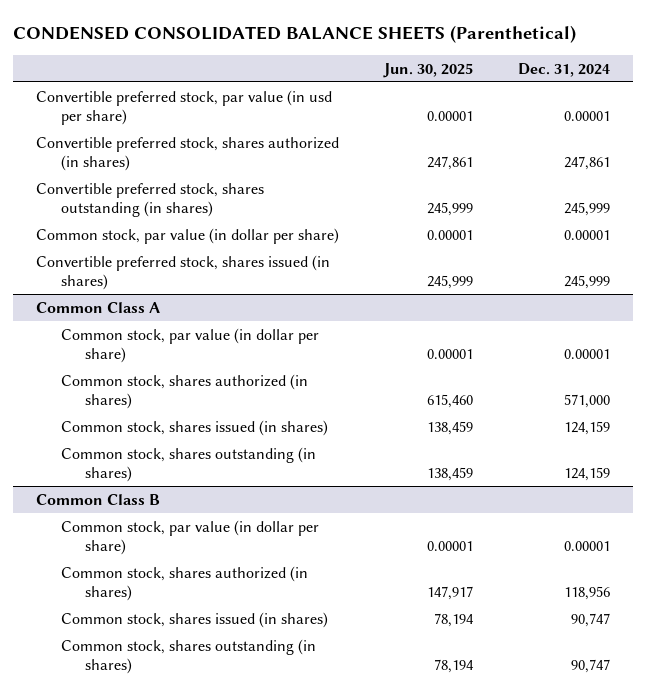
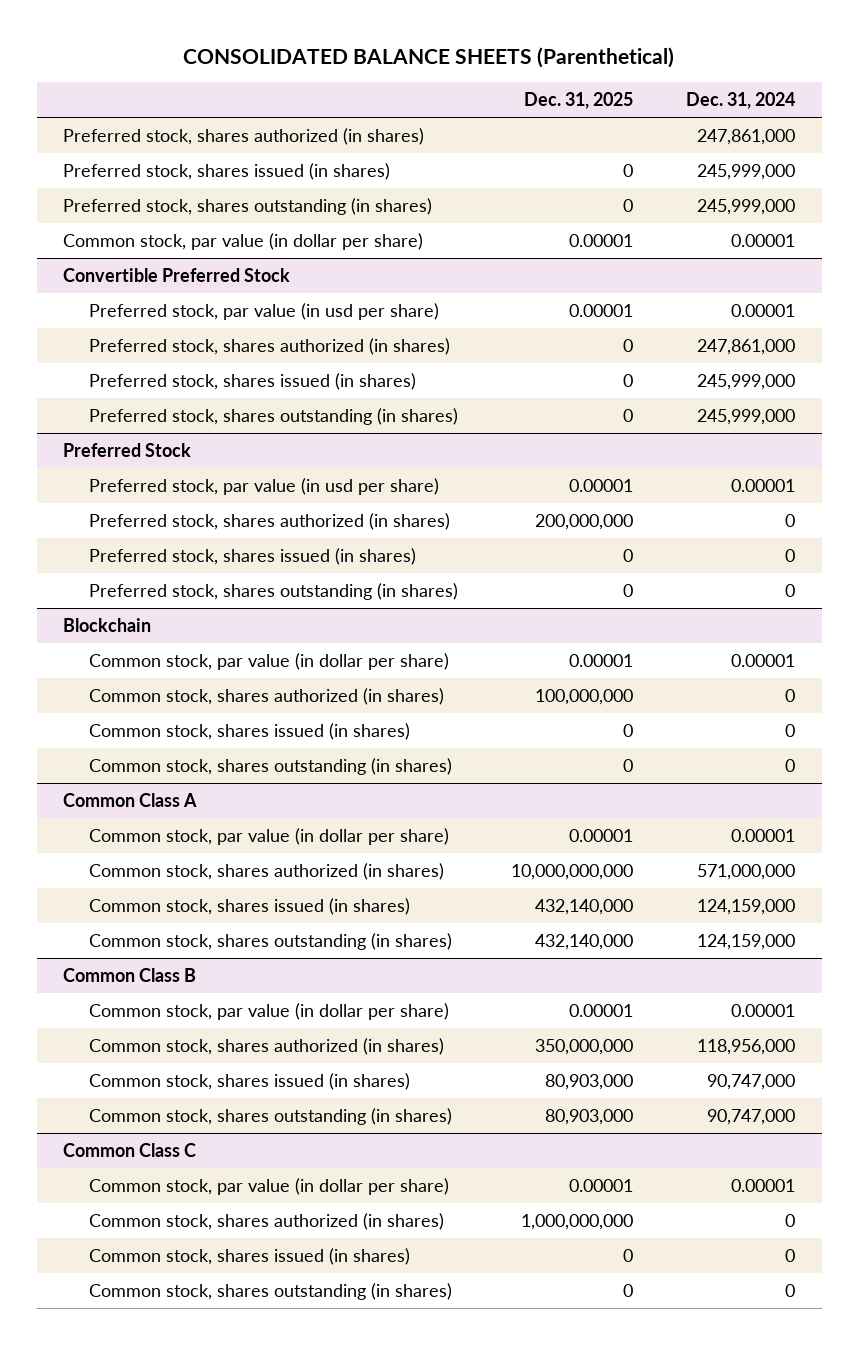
[13,24,577,43] CONDENSED CONSOLIDATED BALANCE SHEETS (Parenthetical) -> [183,47,675,69] CONSOLIDATED BALANCE SHEETS (Parenthetical)
[383,62,474,78] Jun. 30, 2025 -> none
none -> [523,92,633,110] Dec. 31, 2025
[36,89,333,125] Convertible preferred stock, par value (in usd per share) -> none
[36,136,340,171] Convertible preferred stock, shares authorized (in shares) -> [63,127,425,145] Preferred stock, shares authorized (in shares)
[564,155,611,170] 247,861 -> [697,128,796,145] 247,861,000
none -> [63,162,391,180] Preferred stock, shares issued (in shares)
[36,182,265,217] Convertible preferred stock, shares outstanding (in shares) -> [63,197,433,215] Preferred stock, shares outstanding (in shares)
[564,201,611,216] 245,999 -> [697,198,796,215] 245,999,000
none -> [63,267,291,282] Convertible Preferred Stock
none -> [88,302,439,320] Preferred stock, par value (in usd per share)
none -> [88,337,450,355] Preferred stock, shares authorized (in shares)
[36,254,331,290] Convertible preferred stock, shares issued (in shares) -> [88,372,416,390] Preferred stock, shares issued (in shares)
[564,274,611,289] 245,999 -> [697,373,796,390] 245,999,000
none -> [88,407,458,425] Preferred stock, shares outstanding (in shares)
none -> [63,442,192,457] Preferred Stock
none -> [88,477,439,495] Preferred stock, par value (in usd per share)
none -> [88,512,450,530] Preferred stock, shares authorized (in shares)
none -> [88,547,416,565] Preferred stock, shares issued (in shares)
none -> [88,582,458,600] Preferred stock, shares outstanding (in shares)
none -> [63,617,152,632] Blockchain
none -> [88,652,449,670] Common stock, par value (in dollar per share)
none -> [88,687,444,705] Common stock, shares authorized (in shares)
none -> [88,722,410,740] Common stock, shares issued (in shares)
none -> [88,757,452,775] Common stock, shares outstanding (in shares)
[564,393,611,408] 571,000 -> [697,863,796,880] 571,000,000
[564,420,611,435] 124,159 -> [697,898,796,915] 124,159,000
[564,466,611,481] 124,159 -> [697,933,796,950] 124,159,000
[564,585,611,600] 118,956 -> [697,1038,796,1055] 118,956,000
[571,612,611,627] 90,747 -> [707,1073,796,1090] 90,747,000
[571,658,611,673] 90,747 -> [707,1108,796,1125] 90,747,000
none -> [63,1142,197,1157] Common Class C
none -> [88,1177,449,1195] Common stock, par value (in dollar per share)
none -> [88,1212,444,1230] Common stock, shares authorized (in shares)
none -> [88,1247,410,1265] Common stock, shares issued (in shares)
none -> [88,1282,452,1300] Common stock, shares outstanding (in shares)

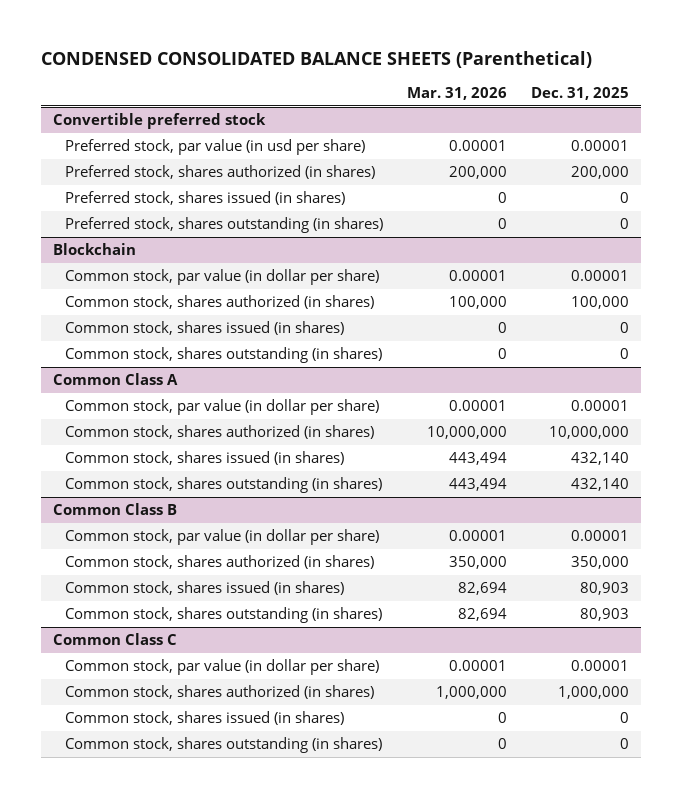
[183,47,675,69] CONSOLIDATED BALANCE SHEETS (Parenthetical) -> [41,50,593,68] CONDENSED CONSOLIDATED BALANCE SHEETS (Parenthetical)
[686,92,796,110] Dec. 31, 2024 -> none
none -> [407,87,508,101] Mar. 31, 2026
[63,127,425,145] Preferred stock, shares authorized (in shares) -> none
[63,162,391,180] Preferred stock, shares issued (in shares) -> none
[63,197,433,215] Preferred stock, shares outstanding (in shares) -> none
[63,232,424,250] Common stock, par value (in dollar per share) -> none
[63,267,291,282] Convertible Preferred Stock -> none
[88,302,439,320] Preferred stock, par value (in usd per share) -> none
[88,337,450,355] Preferred stock, shares authorized (in shares) -> none
[88,372,416,390] Preferred stock, shares issued (in shares) -> none
[88,407,458,425] Preferred stock, shares outstanding (in shares) -> none
[63,442,192,457] Preferred Stock -> [52,113,266,130] Convertible preferred stock
[534,513,633,530] 200,000,000 -> [571,166,630,180] 200,000
[534,688,633,705] 100,000,000 -> [571,296,630,310] 100,000
[510,863,633,880] 10,000,000,000 -> [549,426,630,440] 10,000,000
[534,898,633,915] 432,140,000 -> [571,452,630,466] 432,140
[534,933,633,950] 432,140,000 -> [571,478,630,492] 432,140
[534,1038,633,1055] 350,000,000 -> [571,556,630,570] 350,000
[544,1073,633,1090] 80,903,000 -> [580,582,630,596] 80,903
[544,1108,633,1125] 80,903,000 -> [580,608,630,622] 80,903
[520,1213,633,1230] 1,000,000,000 -> [558,686,630,700] 1,000,000

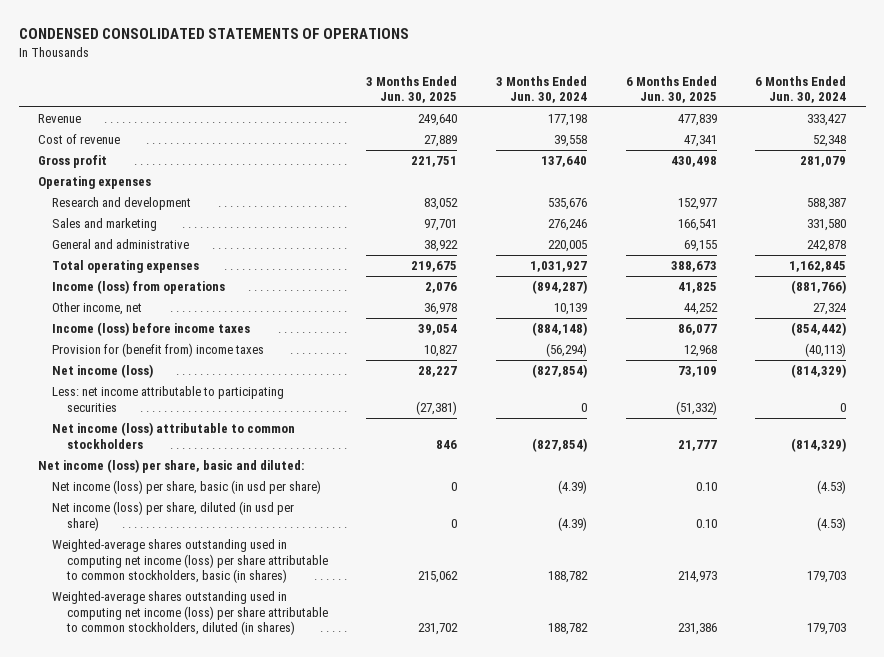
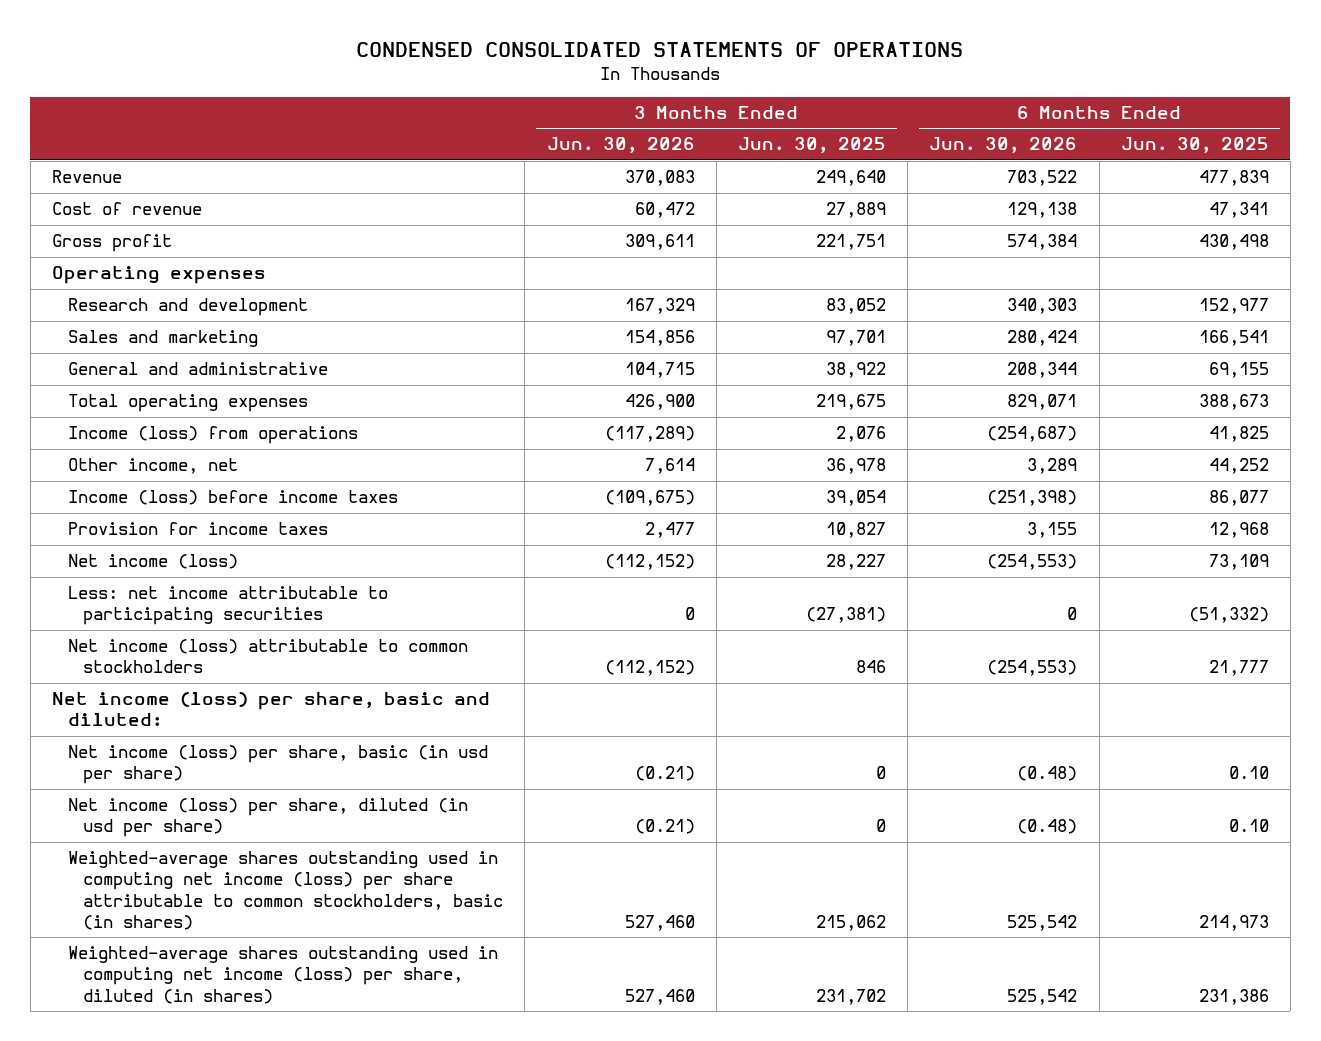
[496,75,588,103] 3 Months Ended Jun. 30, 2024 -> none
[755,75,847,103] 6 Months Ended Jun. 30, 2024 -> none
none -> [546,137,695,154] Jun. 30, 2026
none -> [929,137,1078,154] Jun. 30, 2026
[52,343,265,358] Provision for (benefit from) income taxes -> [67,522,328,536] Provision for income taxes
[52,591,328,635] Weighted-average shares outstanding used in computing net income (loss) per share attributable to common stockholders, diluted (in shares) -> [67,946,498,1004] Weighted-average shares outstanding used in computing net income (loss) per share, diluted (in shares)

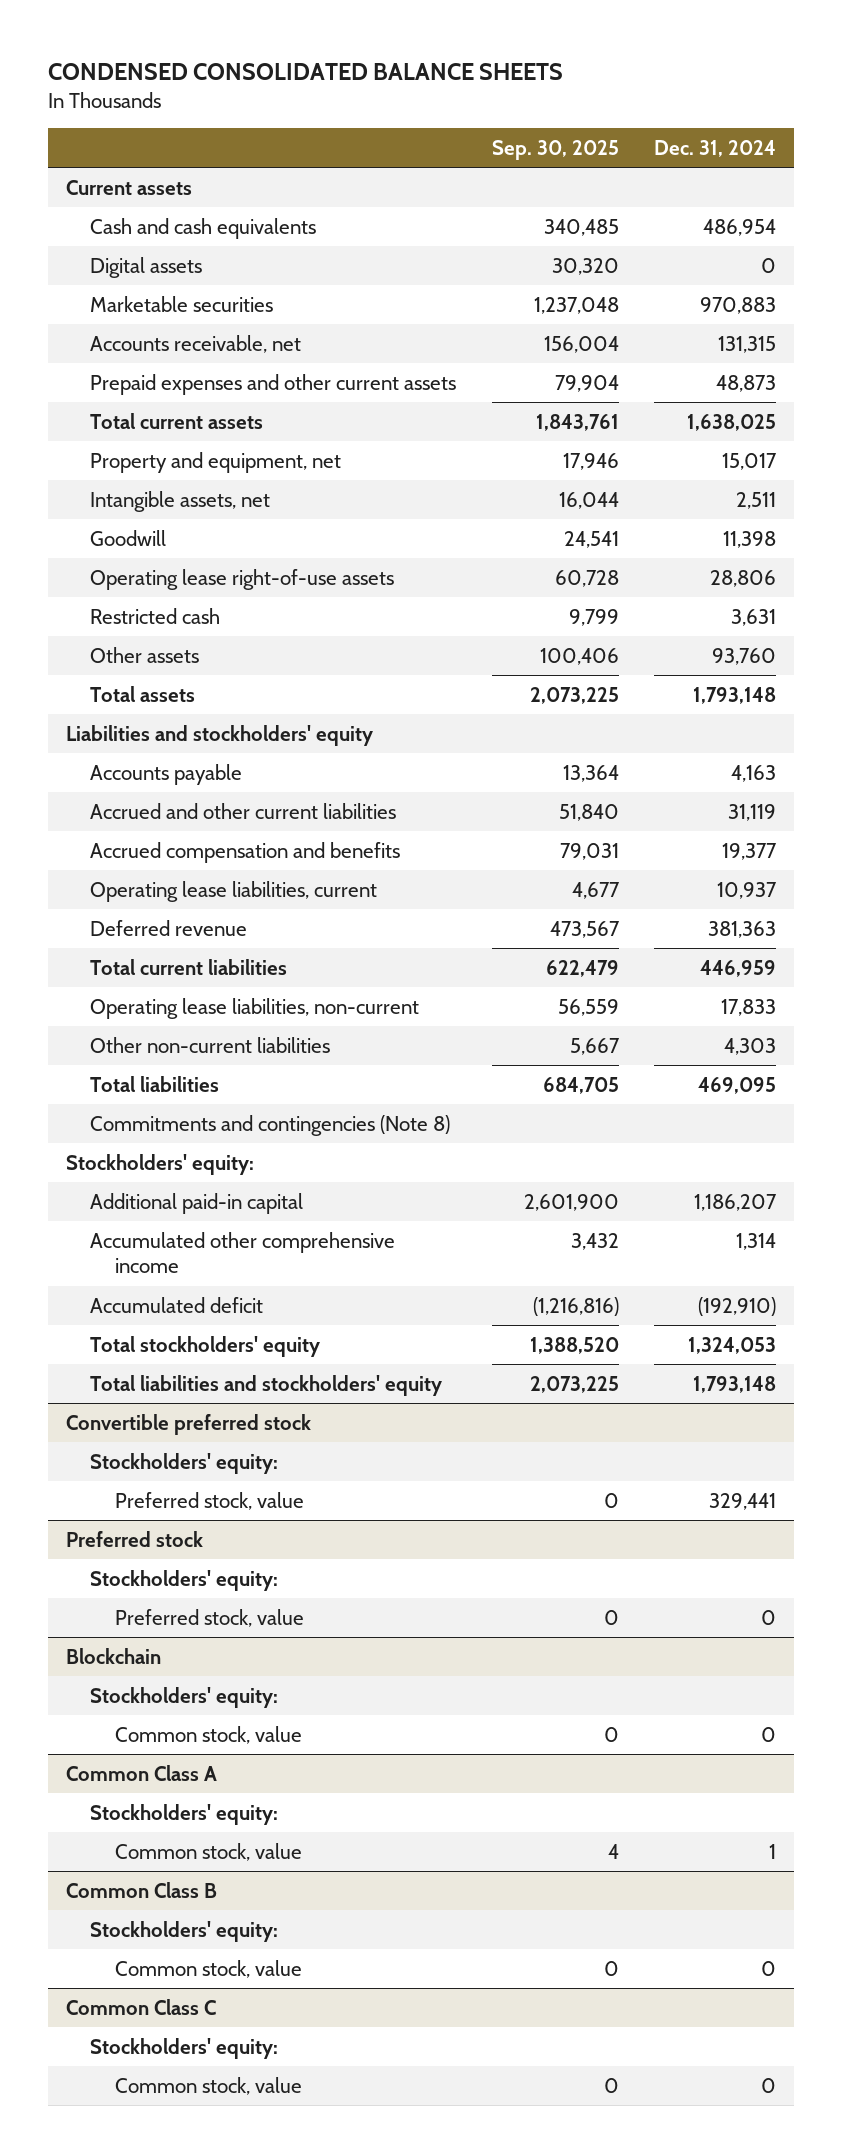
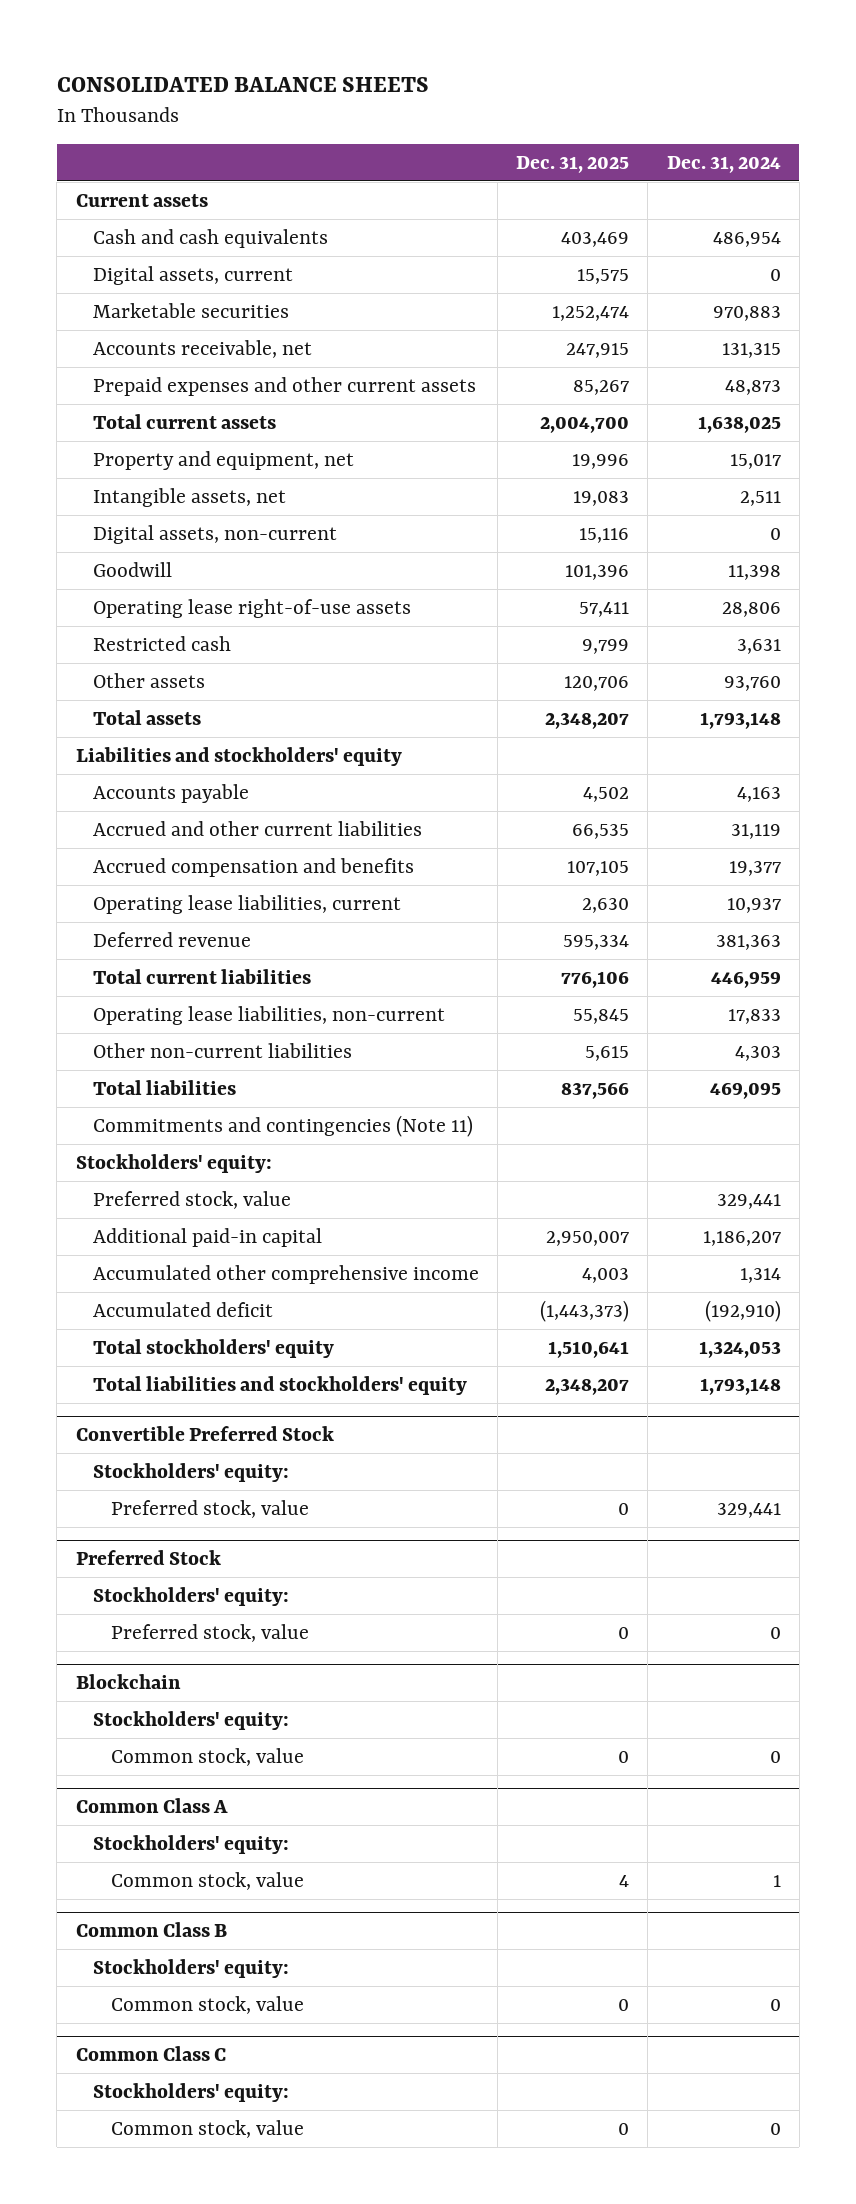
[48,63,564,81] CONDENSED CONSOLIDATED BALANCE SHEETS -> [56,76,429,92] CONSOLIDATED BALANCE SHEETS
[491,139,619,160] Sep. 30, 2025 -> none
none -> [516,156,630,174] Dec. 31, 2025
[90,256,203,278] Digital assets -> [93,265,294,285] Digital assets, current
none -> [93,524,338,544] Digital assets, non-current
[90,1114,451,1136] Commitments and contingencies (Note 8) -> [93,1114,474,1137] Commitments and contingencies (Note 11)
none -> [93,1190,292,1209] Preferred stock, value
[65,1413,311,1435] Convertible preferred stock -> [75,1425,334,1441] Convertible Preferred Stock
[65,1530,203,1547] Preferred stock -> [75,1549,221,1565] Preferred Stock

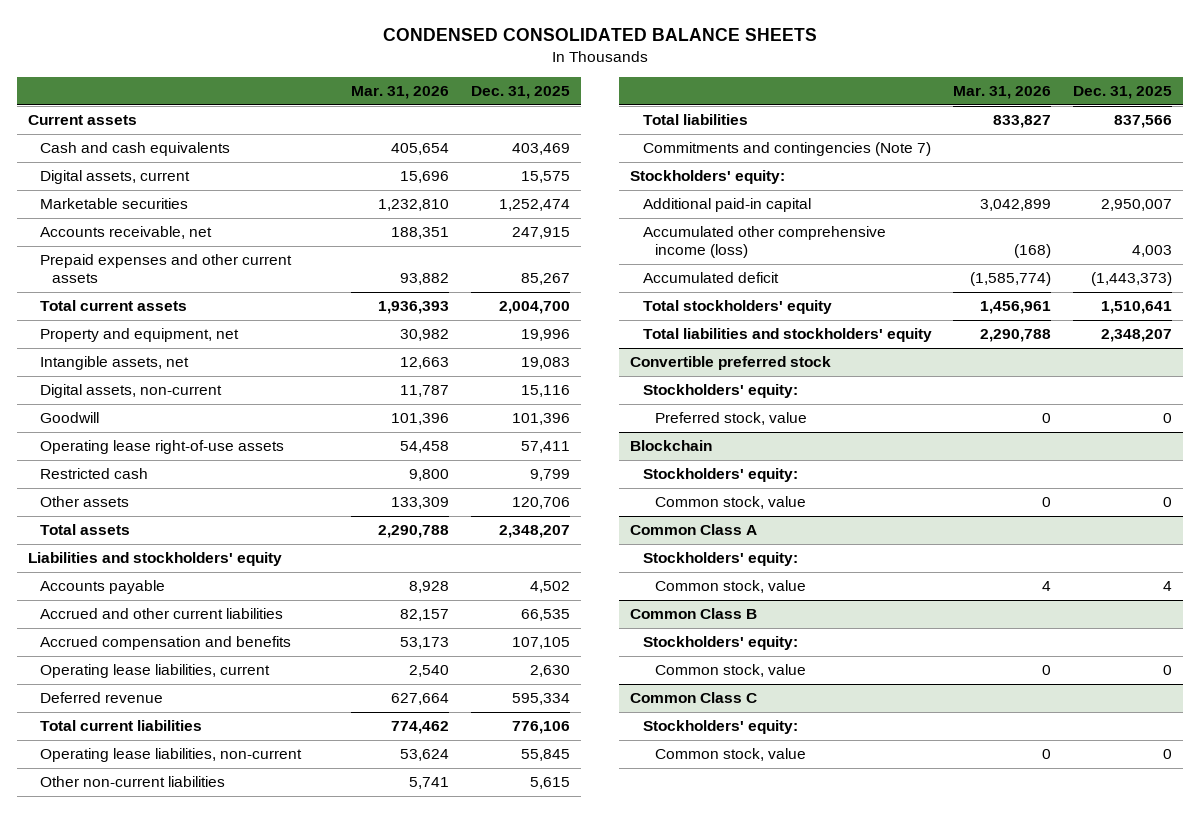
[56,76,429,92] CONSOLIDATED BALANCE SHEETS -> [383,28,818,42] CONDENSED CONSOLIDATED BALANCE SHEETS
[666,156,781,174] Dec. 31, 2024 -> none
none -> [351,86,450,100] Mar. 31, 2026
[93,1114,474,1137] Commitments and contingencies (Note 11) -> [642,142,931,157] Commitments and contingencies (Note 7)
[93,1190,292,1209] Preferred stock, value -> none
[93,1264,480,1284] Accumulated other comprehensive income -> [642,226,886,259] Accumulated other comprehensive income (loss)
[75,1425,334,1441] Convertible Preferred Stock -> none
[93,1462,290,1482] Stockholders' equity: -> none
[110,1499,309,1518] Preferred stock, value -> none
[75,1549,221,1565] Preferred Stock -> [630,356,832,371] Convertible preferred stock

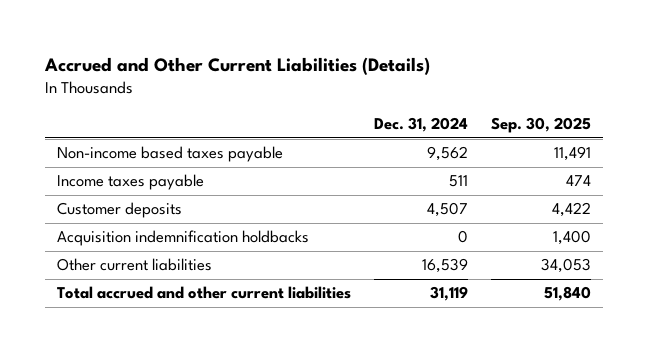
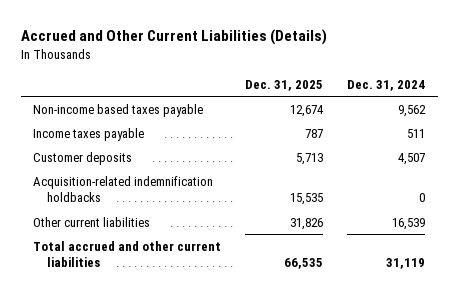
[491,117,592,134] Sep. 30, 2025 -> none
none -> [245,79,324,91] Dec. 31, 2025
[56,230,309,247] Acquisition indemnification holdbacks -> [33,175,214,203] Acquisition-related indemnification holdbacks

